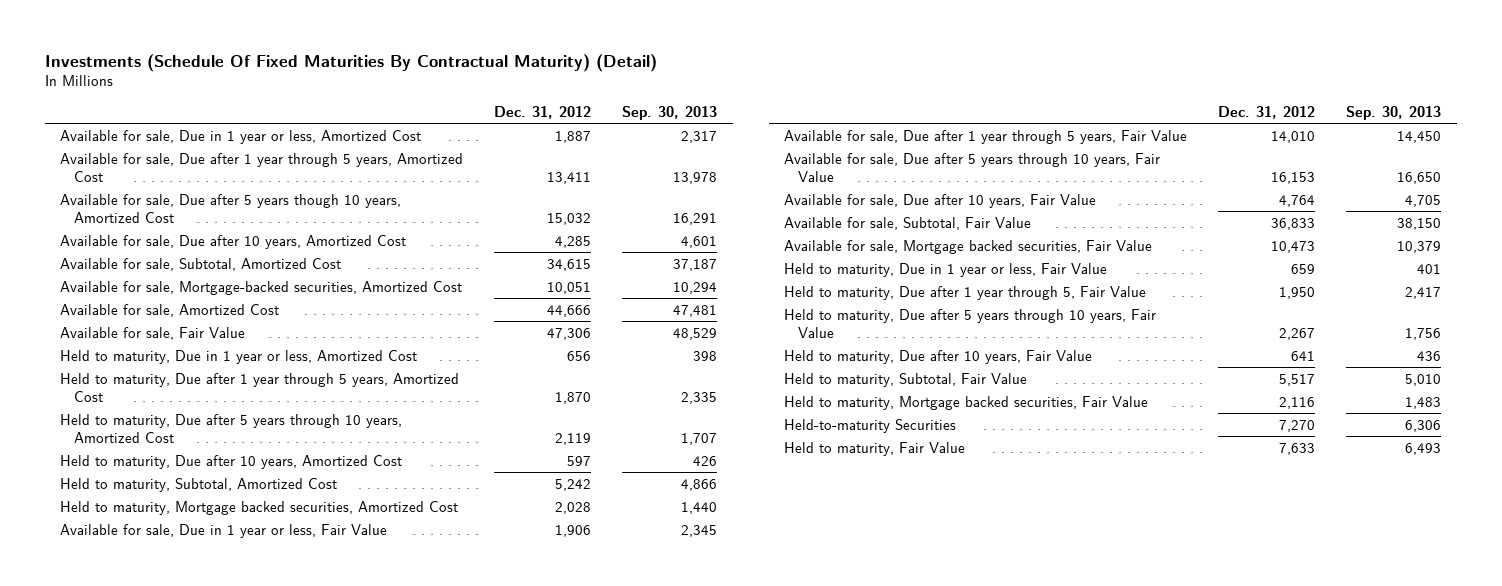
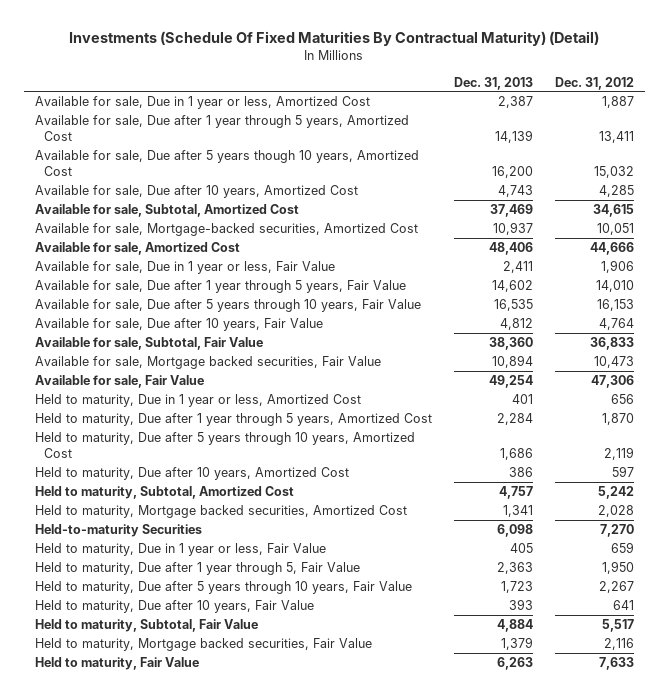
[622,105,718,120] Sep. 30, 2013 -> none
none -> [453,76,533,90] Dec. 31, 2013
[60,523,388,538] Available for sale, Due in 1 year or less, Fair Value -> [34,261,335,275] Available for sale, Due in 1 year or less, Fair Value
[784,129,1188,144] Available for sale, Due after 1 year through 5 years, Fair Value -> [34,280,406,294] Available for sale, Due after 1 year through 5 years, Fair Value
[784,152,1161,182] Available for sale, Due after 5 years through 10 years, Fair Value -> [34,299,421,313] Available for sale, Due after 5 years through 10 years, Fair Value
[784,193,1097,208] Available for sale, Due after 10 years, Fair Value -> [34,318,323,332] Available for sale, Due after 10 years, Fair Value
[784,216,1032,230] Available for sale, Subtotal, Fair Value -> [34,337,263,351] Available for sale, Subtotal, Fair Value
[784,239,1153,254] Available for sale, Mortgage backed securities, Fair Value -> [34,356,381,370] Available for sale, Mortgage backed securities, Fair Value
[784,418,957,433] Held-to-maturity Securities -> [34,524,202,538] Held-to-maturity Securities

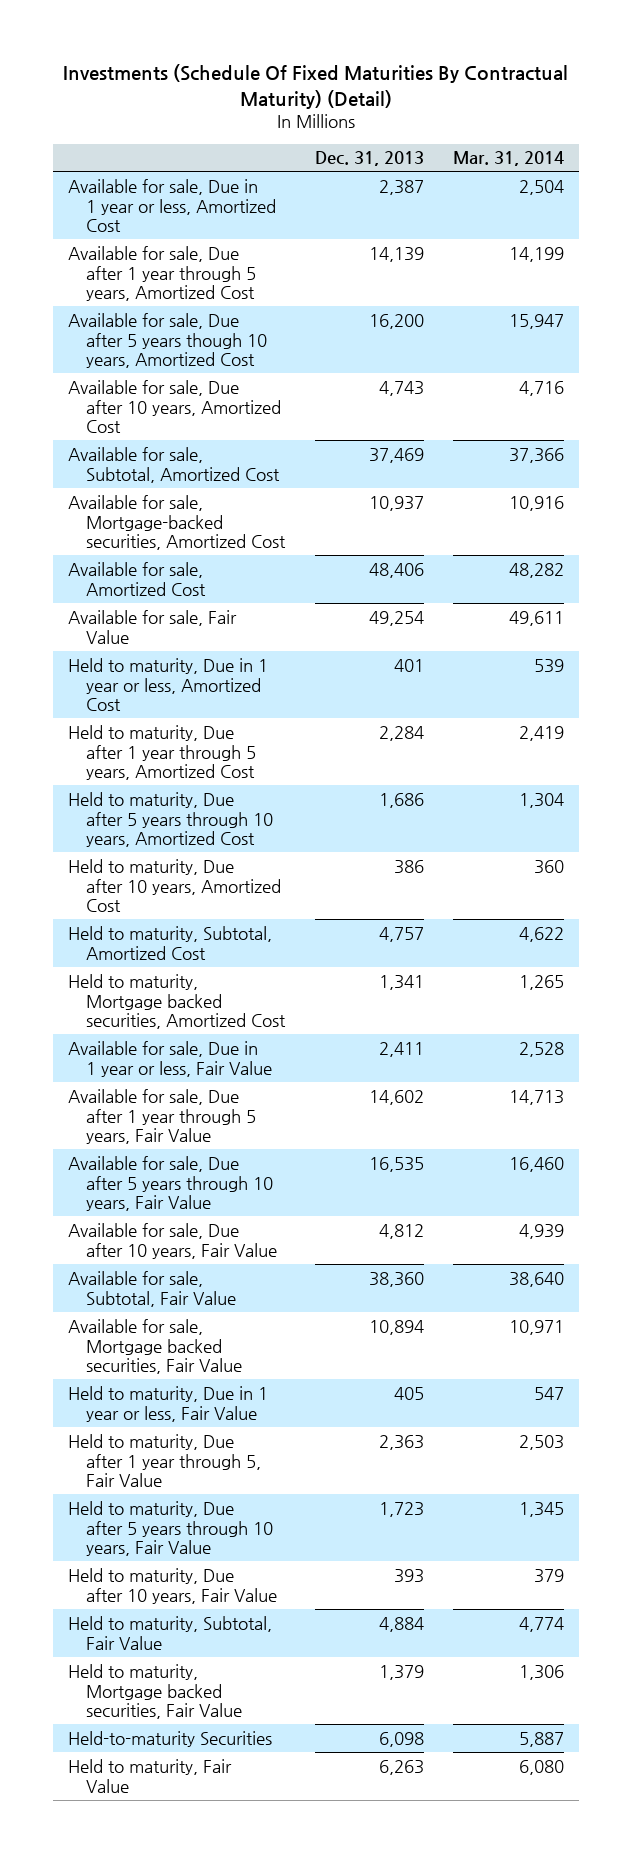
[555,76,635,90] Dec. 31, 2012 -> none
none -> [453,151,565,167] Mar. 31, 2014
[34,261,335,275] Available for sale, Due in 1 year or less, Fair Value -> [68,1040,272,1077] Available for sale, Due in 1 year or less, Fair Value
[34,280,406,294] Available for sale, Due after 1 year through 5 years, Fair Value -> [68,1088,256,1145] Available for sale, Due after 1 year through 5 years, Fair Value
[34,299,421,313] Available for sale, Due after 5 years through 10 years, Fair Value -> [68,1155,273,1212] Available for sale, Due after 5 years through 10 years, Fair Value
[34,318,323,332] Available for sale, Due after 10 years, Fair Value -> [68,1222,277,1259] Available for sale, Due after 10 years, Fair Value
[34,337,263,351] Available for sale, Subtotal, Fair Value -> [68,1270,236,1307] Available for sale, Subtotal, Fair Value
[34,356,381,370] Available for sale, Mortgage backed securities, Fair Value -> [68,1318,242,1375] Available for sale, Mortgage backed securities, Fair Value
[34,524,202,538] Held-to-maturity Securities -> [68,1730,273,1747] Held-to-maturity Securities

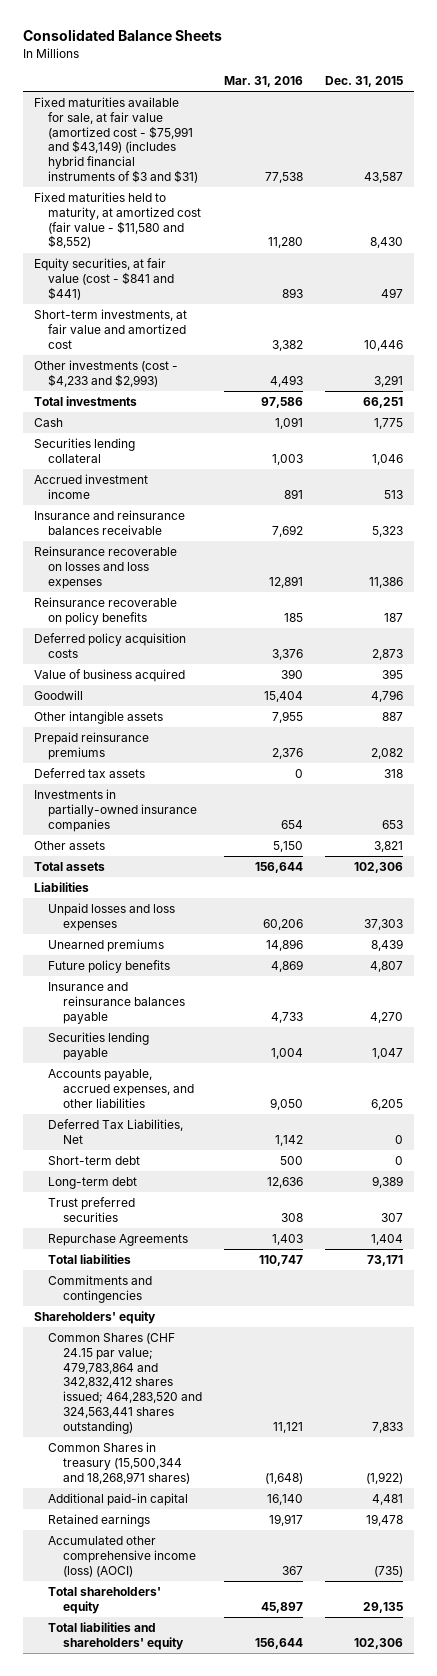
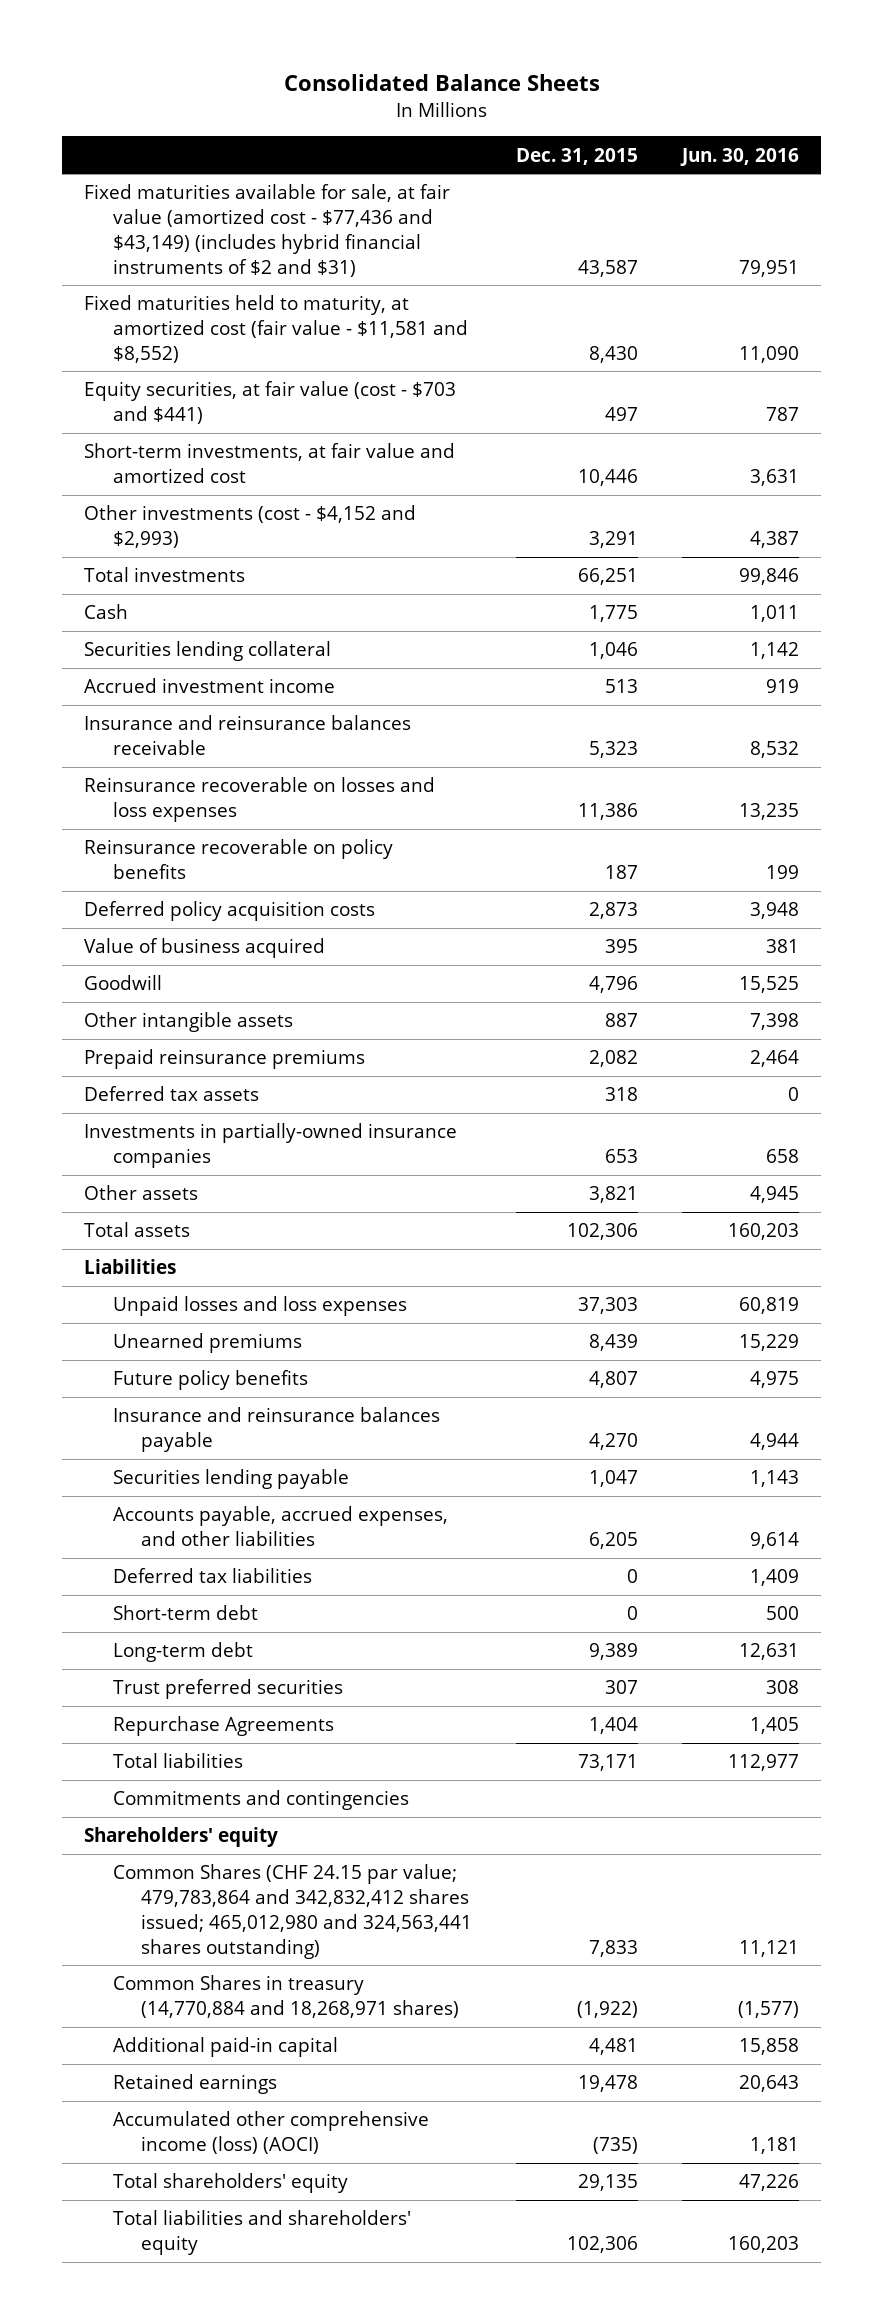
[224,75,304,87] Mar. 31, 2016 -> none
none -> [680,147,800,166] Jun. 30, 2016
[33,97,199,183] Fixed maturities available for sale, at fair value (amortized cost - $75,991 and $43,149) (includes hybrid financial instruments of $3 and $31) -> [83,184,450,277] Fixed maturities available for sale, at fair value (amortized cost - $77,436 and $43,149) (includes hybrid financial instruments of $2 and $31)
[33,192,202,249] Fixed maturities held to maturity, at amortized cost (fair value - $11,580 and $8,552) -> [83,295,468,363] Fixed maturities held to maturity, at amortized cost (fair value - $11,581 and $8,552)
[33,258,175,300] Equity securities, at fair value (cost - $841 and $441) -> [83,381,456,425] Equity securities, at fair value (cost - $703 and $441)
[33,360,178,387] Other investments (cost - $4,233 and $2,993) -> [83,505,416,549] Other investments (cost - $4,152 and $2,993)
[48,1119,184,1144] Deferred Tax Liabilities, Net -> [112,1568,312,1584] Deferred tax liabilities
[48,1333,202,1434] Common Shares (CHF 24.15 par value; 479,783,864 and 342,832,412 shares issued; 464,283,520 and 324,563,441 shares outstanding) -> [112,1864,473,1959] Common Shares (CHF 24.15 par value; 479,783,864 and 342,832,412 shares issued; 465,012,980 and 324,563,441 shares outstanding)
[48,1442,190,1484] Common Shares in treasury (15,500,344 and 18,268,971 shares) -> [112,1975,460,2019] Common Shares in treasury (14,770,884 and 18,268,971 shares)

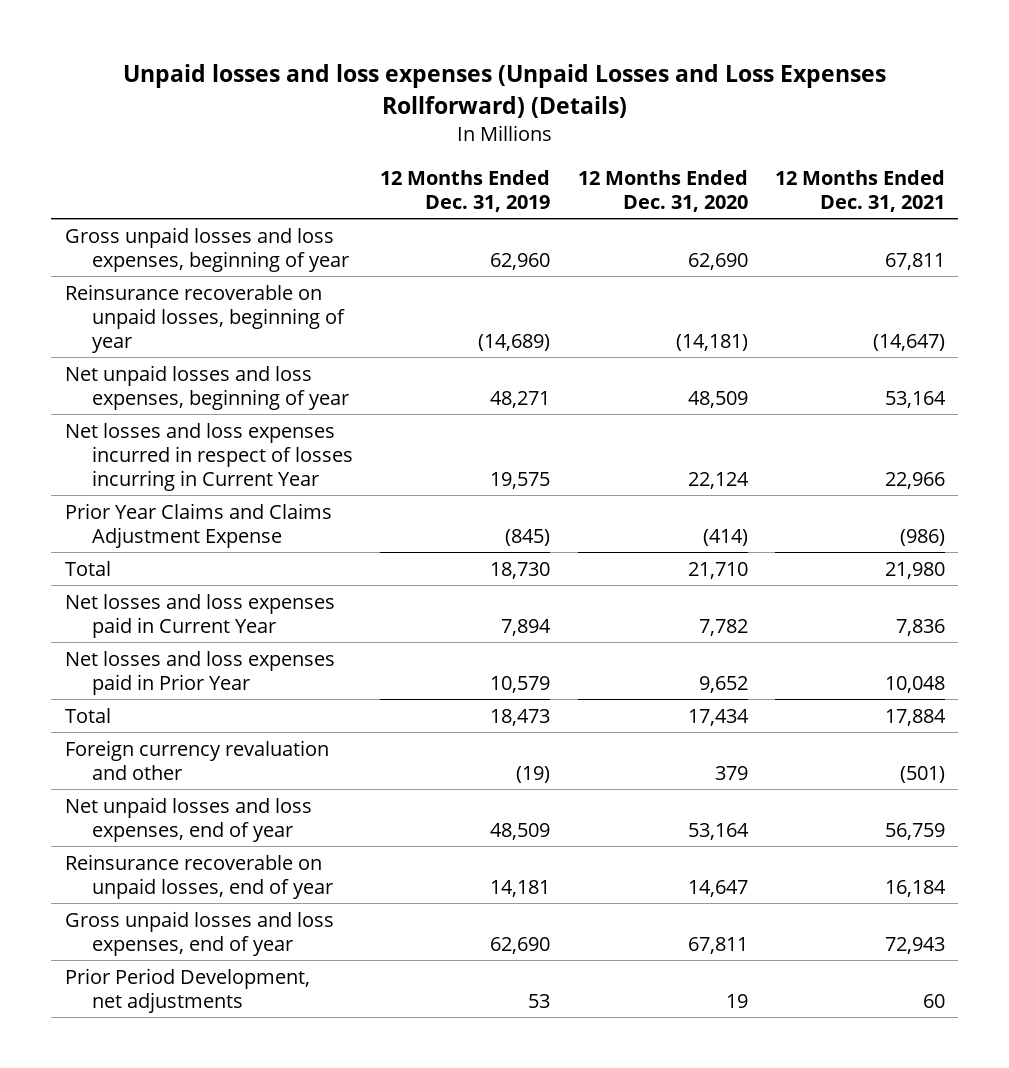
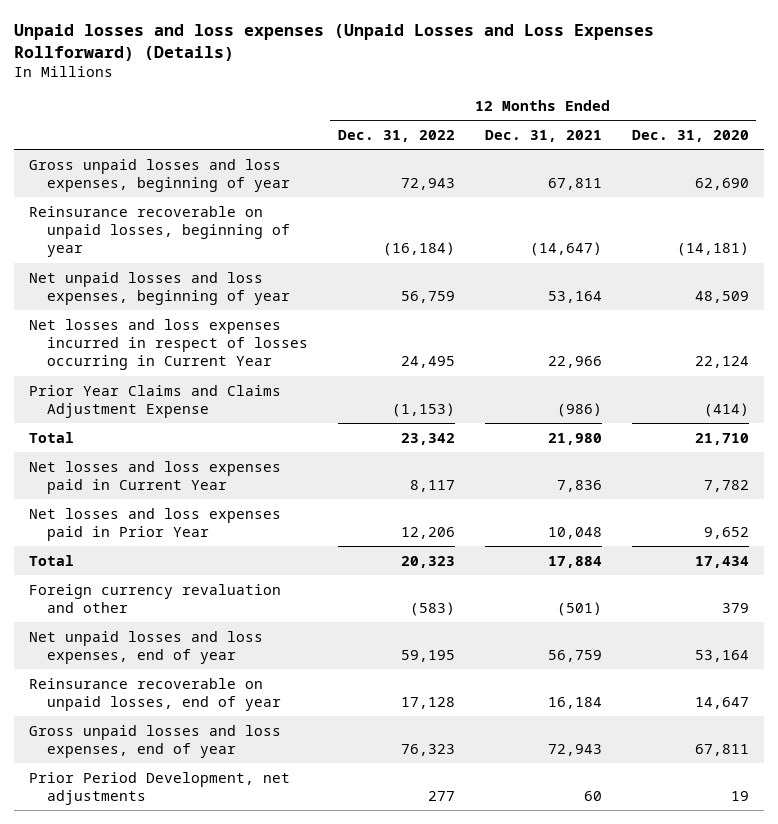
[380,169,551,212] 12 Months Ended Dec. 31, 2019 -> none
none -> [337,130,455,143] Dec. 31, 2022
[64,422,354,491] Net losses and loss expenses incurred in respect of losses incurring in Current Year -> [28,318,308,371] Net losses and loss expenses incurred in respect of losses occurring in Current Year

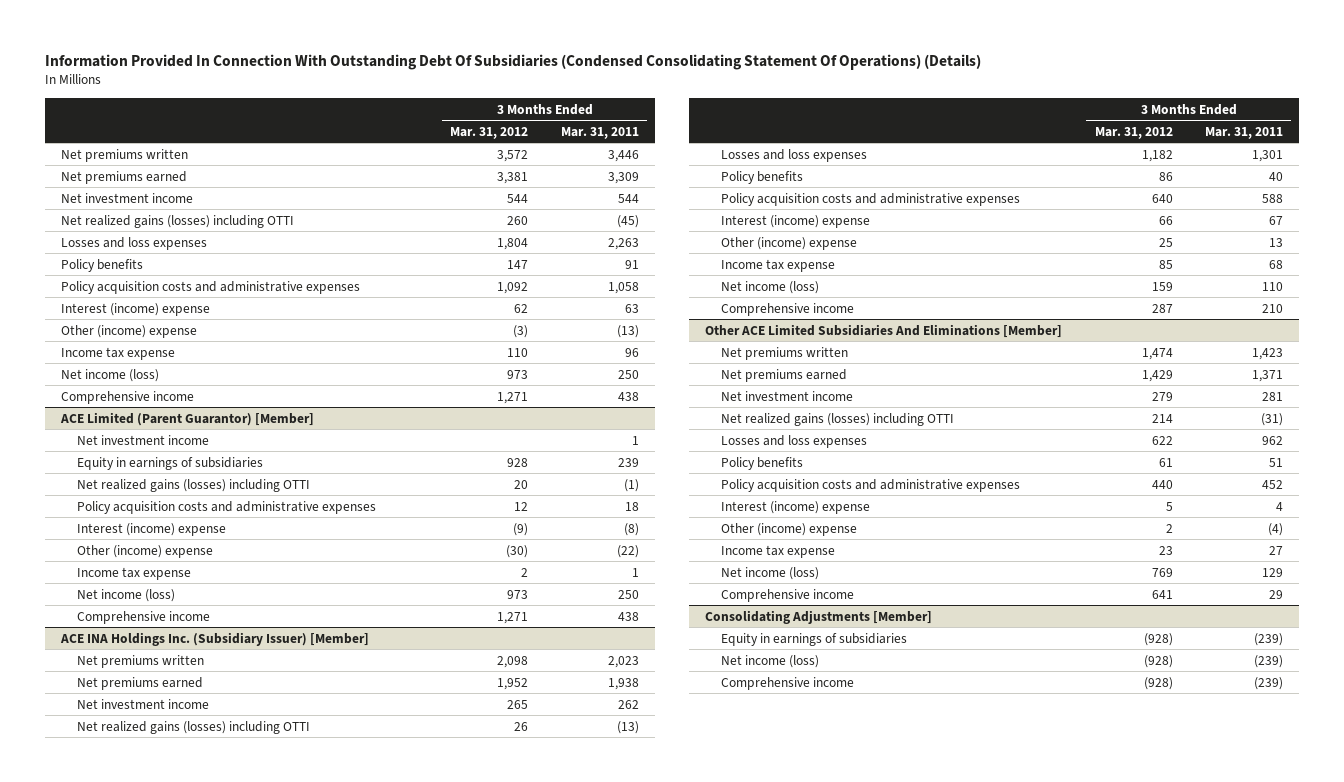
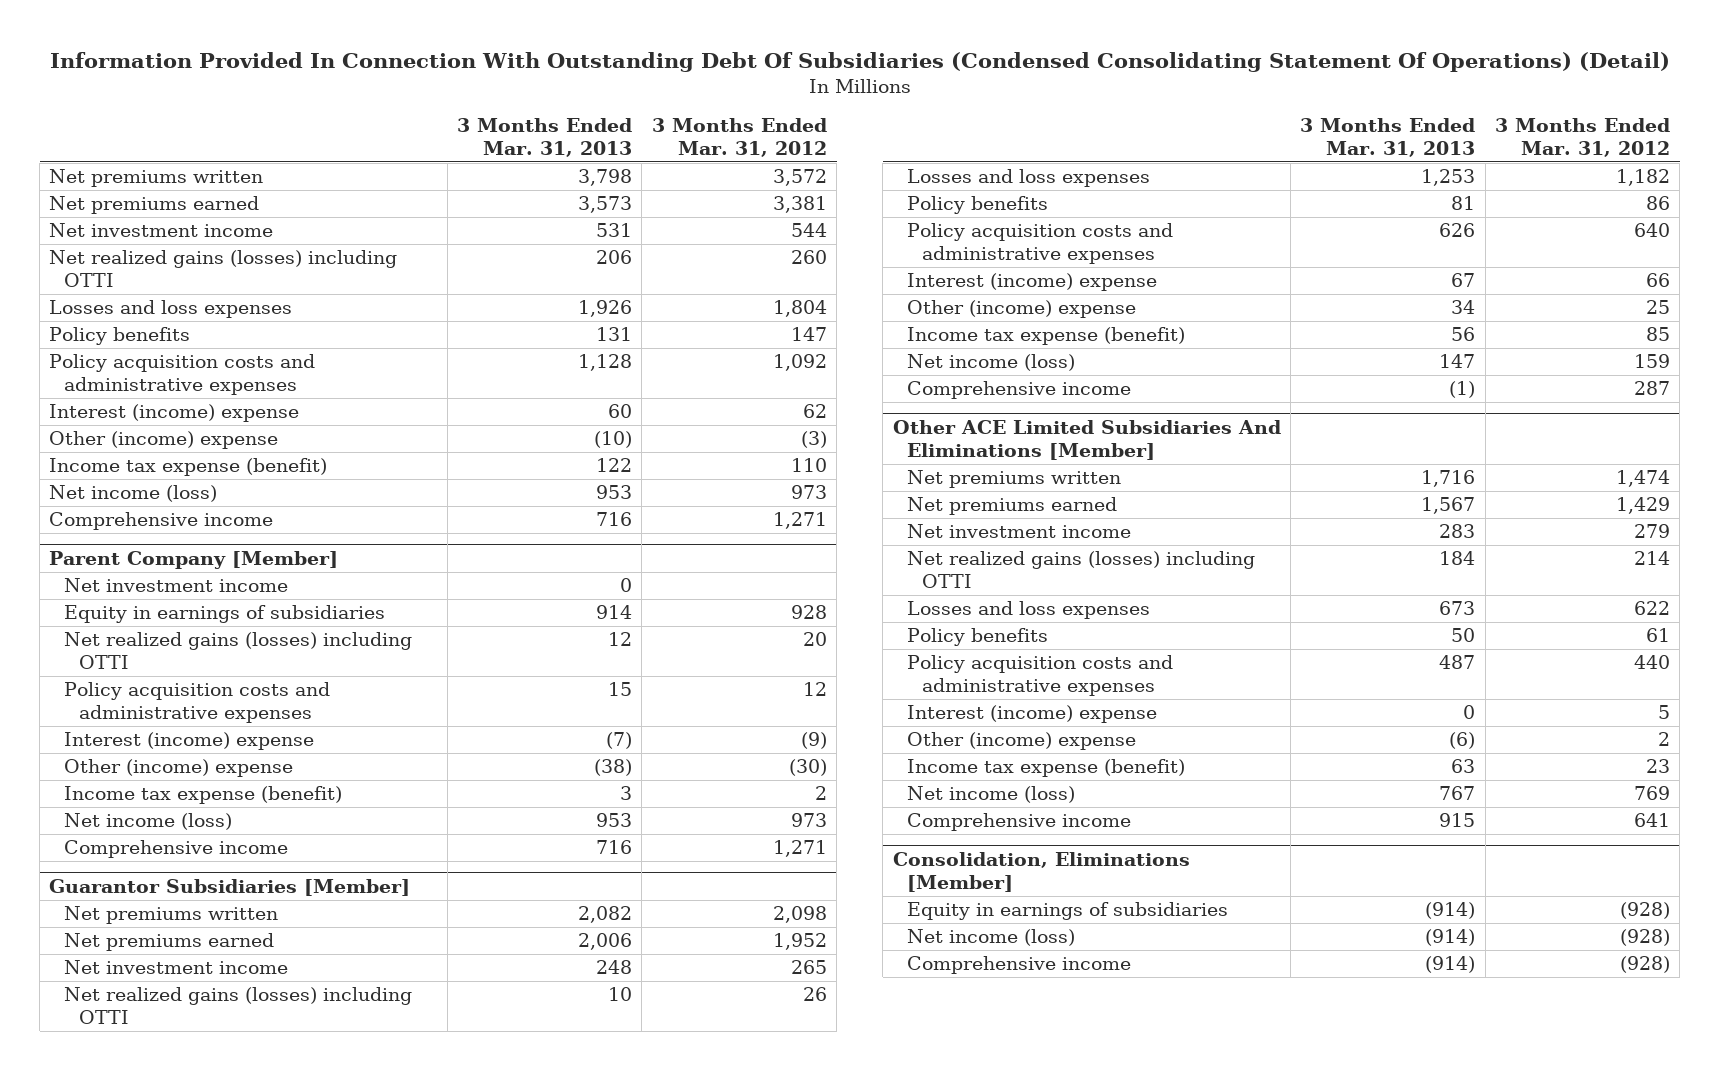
[44,53,981,70] Information Provided In Connection With Outstanding Debt Of Subsidiaries (Condensed Consolidating Statement Of Operations) (Details) -> [49,52,1670,73] Information Provided In Connection With Outstanding Debt Of Subsidiaries (Condensed Consolidating Statement Of Operations) (Detail)
[560,126,639,139] Mar. 31, 2011 -> none
none -> [457,118,633,157] 3 Months Ended Mar. 31, 2013
[60,346,175,360] Income tax expense -> [49,458,328,477] Income tax expense (benefit)
[59,411,314,426] ACE Limited (Parent Guarantor) [Member] -> none
none -> [49,550,339,569] Parent Company [Member]
[76,566,191,580] Income tax expense -> [64,786,343,805] Income tax expense (benefit)
[59,631,369,646] ACE INA Holdings Inc. (Subsidiary Issuer) [Member] -> none
none -> [49,878,411,896] Guarantor Subsidiaries [Member]
[720,258,835,272] Income tax expense -> [907,327,1186,346] Income tax expense (benefit)
[720,544,835,558] Income tax expense -> [907,759,1186,778] Income tax expense (benefit)
[705,609,933,624] Consolidating Adjustments [Member] -> none
none -> [892,851,1190,892] Consolidation, Eliminations [Member]

